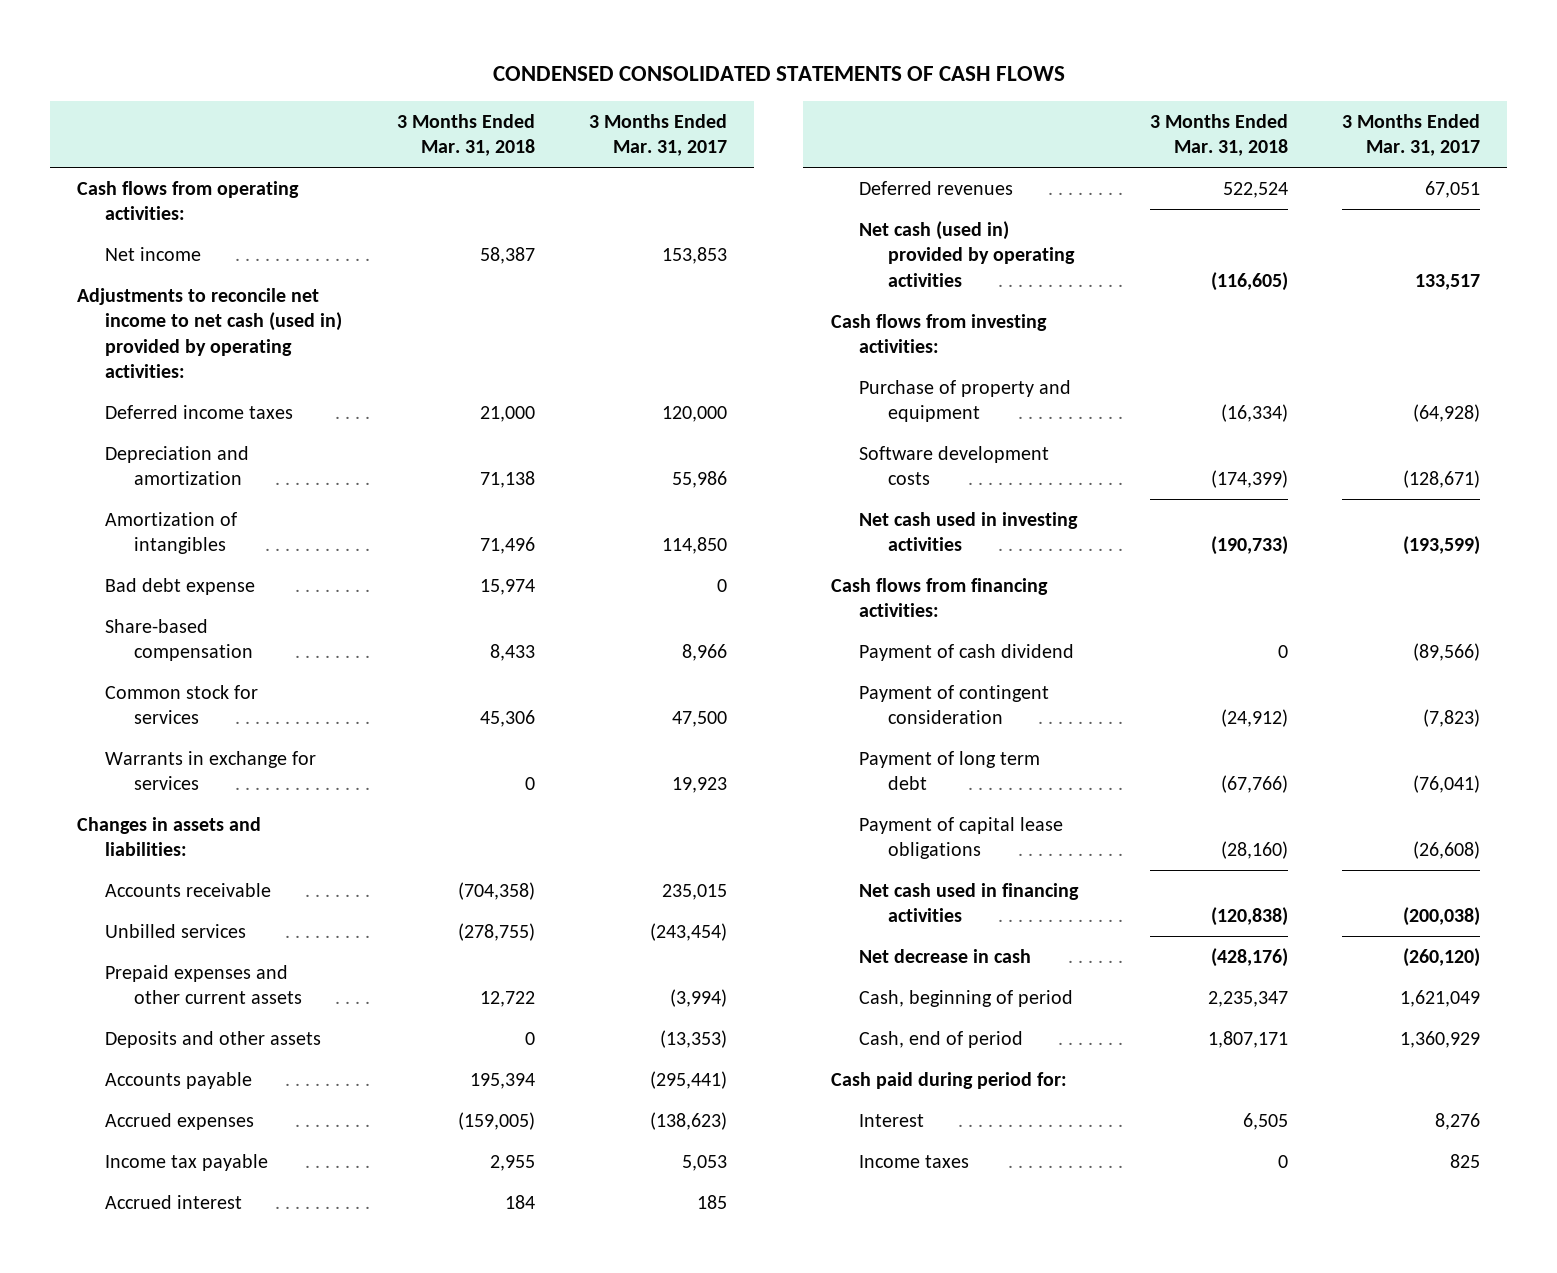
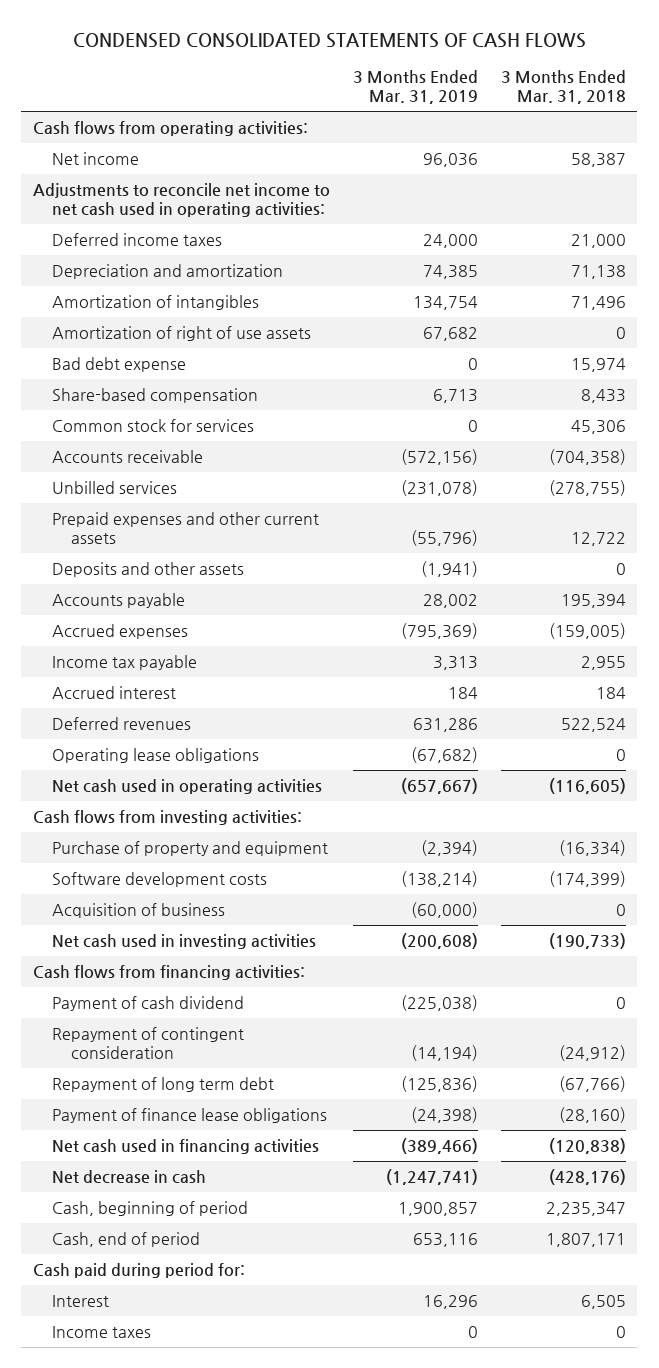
[588,113,727,157] 3 Months Ended Mar. 31, 2017 -> none
none -> [352,70,478,105] 3 Months Ended Mar. 31, 2019
[76,287,343,379] Adjustments to reconcile net income to net cash (used in) provided by operating activities: -> [32,182,330,217] Adjustments to reconcile net income to net cash used in operating activities:
none -> [52,325,312,341] Amortization of right of use assets
[105,750,317,791] Warrants in exchange for services -> none
[76,816,261,857] Changes in assets and liabilities: -> none
none -> [52,747,260,763] Operating lease obligations
[859,220,1075,287] Net cash (used in) provided by operating activities -> [52,778,323,794] Net cash used in operating activities
none -> [52,902,226,918] Acquisition of business
[859,684,1050,725] Payment of contingent consideration -> [52,1026,245,1059] Repayment of contingent consideration
[859,750,1041,791] Payment of long term debt -> [52,1076,275,1092] Repayment of long term debt
[859,816,1064,860] Payment of capital lease obligations -> [52,1107,328,1123] Payment of finance lease obligations

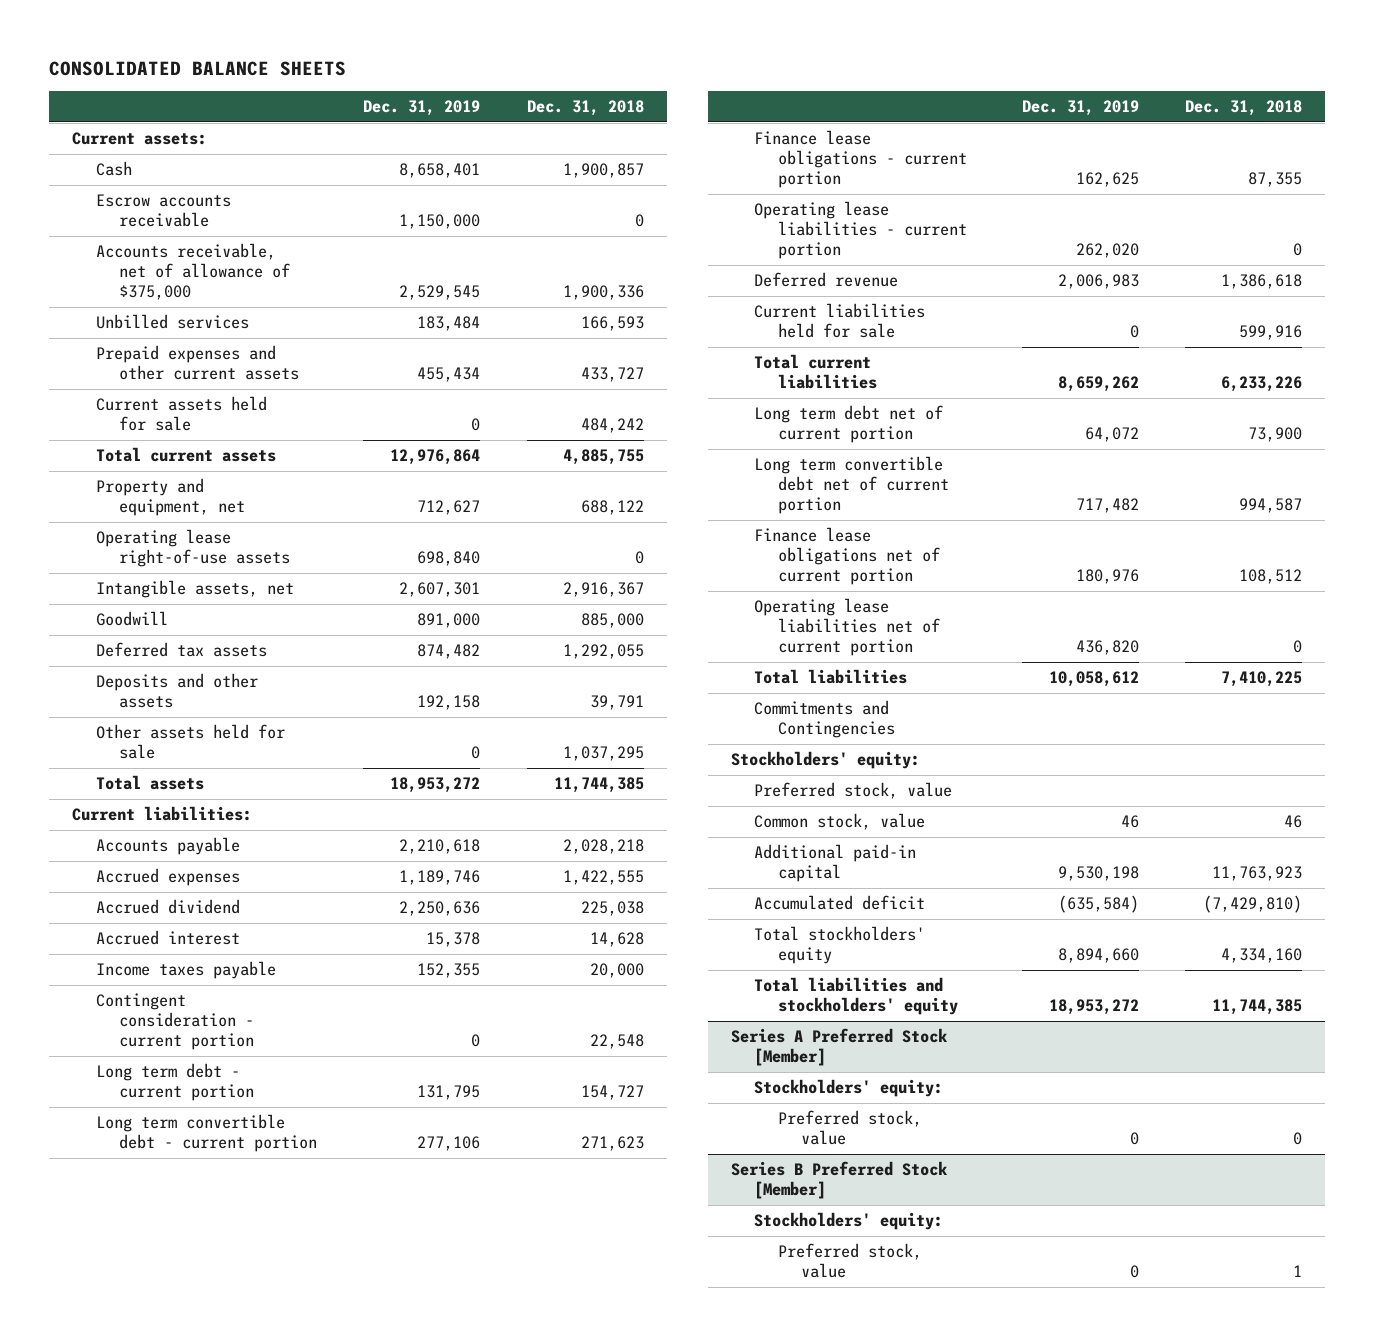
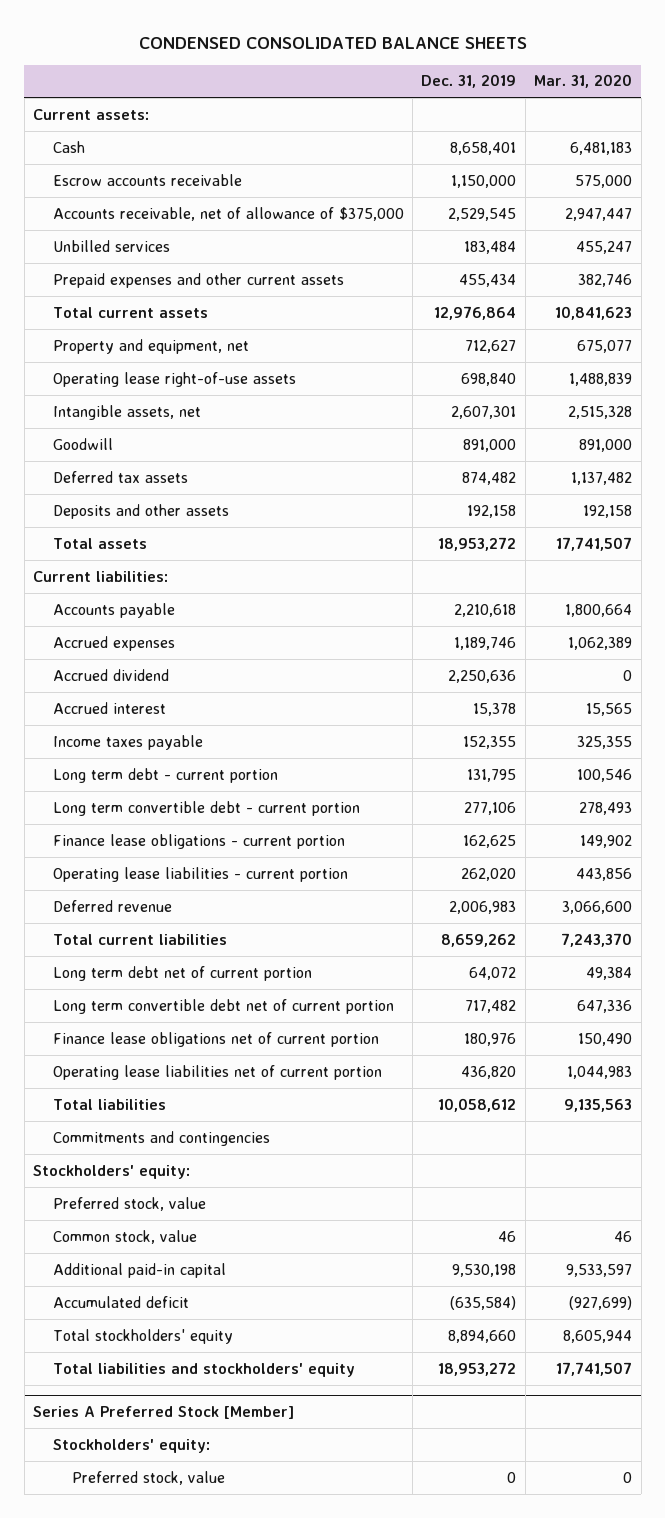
[49,60,347,76] CONSOLIDATED BALANCE SHEETS -> [138,36,527,49] CONDENSED CONSOLIDATED BALANCE SHEETS
[526,100,644,117] Dec. 31, 2018 -> none
none -> [534,74,633,89] Mar. 31, 2020
[95,396,267,432] Current assets held for sale -> none
[95,724,285,760] Other assets held for sale -> none
[95,993,255,1051] Contingent consideration - current portion -> none
[754,303,926,339] Current liabilities held for sale -> none
[754,700,895,739] Commitments and Contingencies -> [52,1130,270,1146] Commitments and contingencies
[730,1161,948,1200] Series B Preferred Stock [Member] -> none
[754,1212,944,1231] Stockholders' equity: -> none
[777,1243,922,1279] Preferred stock, value -> none

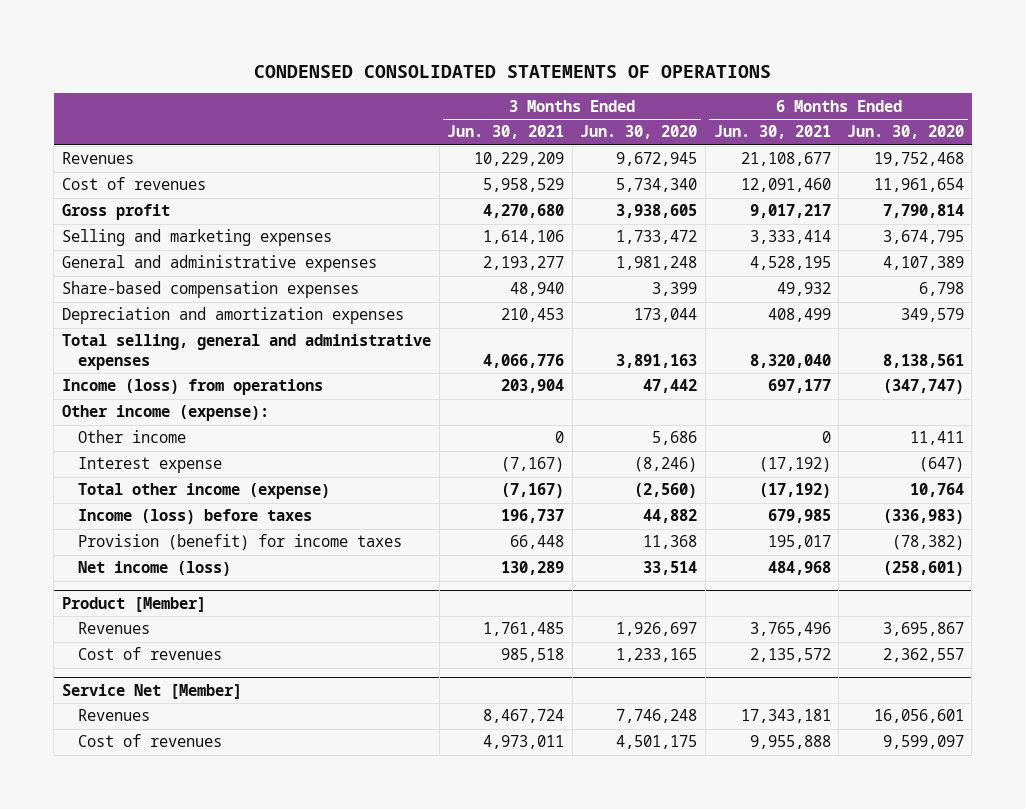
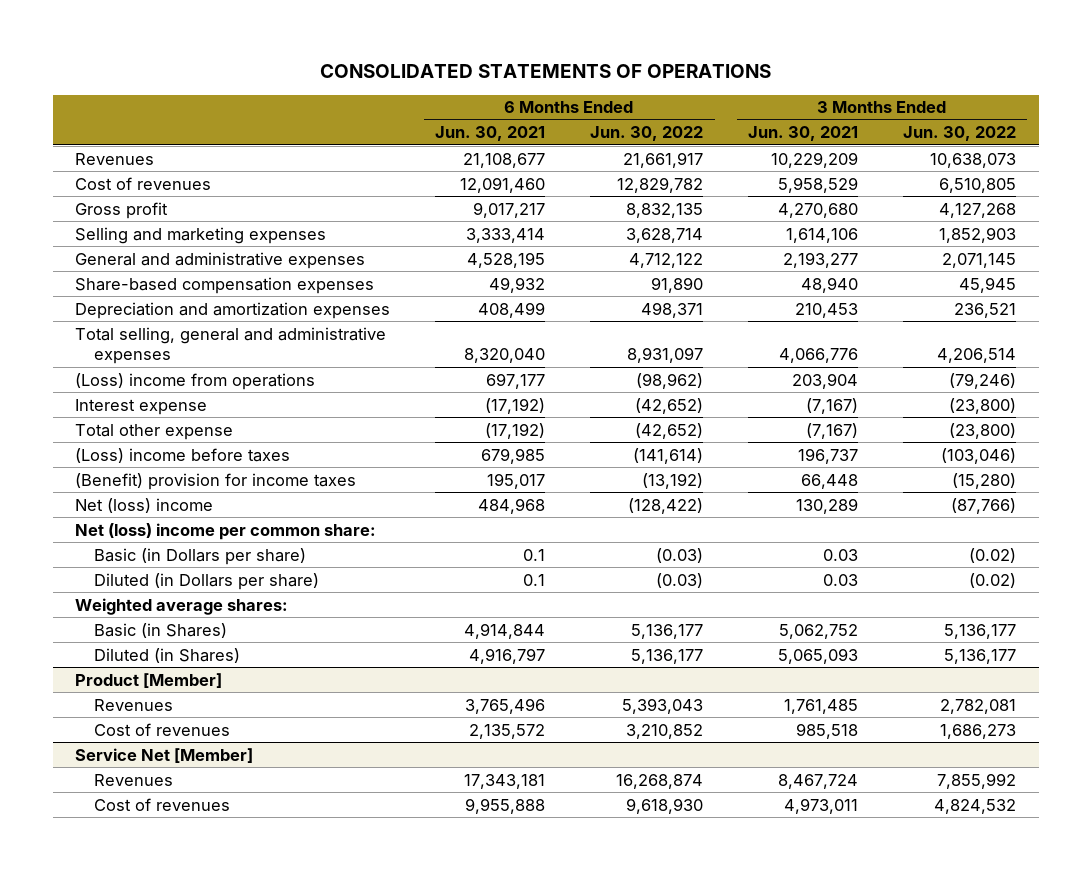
[253,64,771,78] CONDENSED CONSOLIDATED STATEMENTS OF OPERATIONS -> [319,64,771,79] CONSOLIDATED STATEMENTS OF OPERATIONS
[580,125,698,140] Jun. 30, 2020 -> none
[846,125,964,140] Jun. 30, 2020 -> none
none -> [590,126,704,142] Jun. 30, 2022
none -> [903,126,1017,142] Jun. 30, 2022
[61,405,269,422] Other income (expense): -> none
[77,430,186,444] Other income -> none
[61,379,323,396] Income (loss) from operations -> [75,372,316,390] (Loss) income from operations
[77,483,330,500] Total other income (expense) -> [75,423,234,440] Total other expense
[77,509,312,525] Income (loss) before taxes -> [75,447,291,463] (Loss) income before taxes
[77,534,402,551] Provision (benefit) for income taxes -> [75,472,357,490] (Benefit) provision for income taxes
[77,561,231,577] Net income (loss) -> [75,497,214,513] Net (loss) income
none -> [75,522,377,540] Net (loss) income per common share:
none -> [94,547,307,565] Basic (in Dollars per share)
none -> [94,572,320,590] Diluted (in Dollars per share)
none -> [75,597,289,615] Weighted average shares:
none -> [94,622,228,638] Basic (in Shares)
none -> [94,647,241,663] Diluted (in Shares)

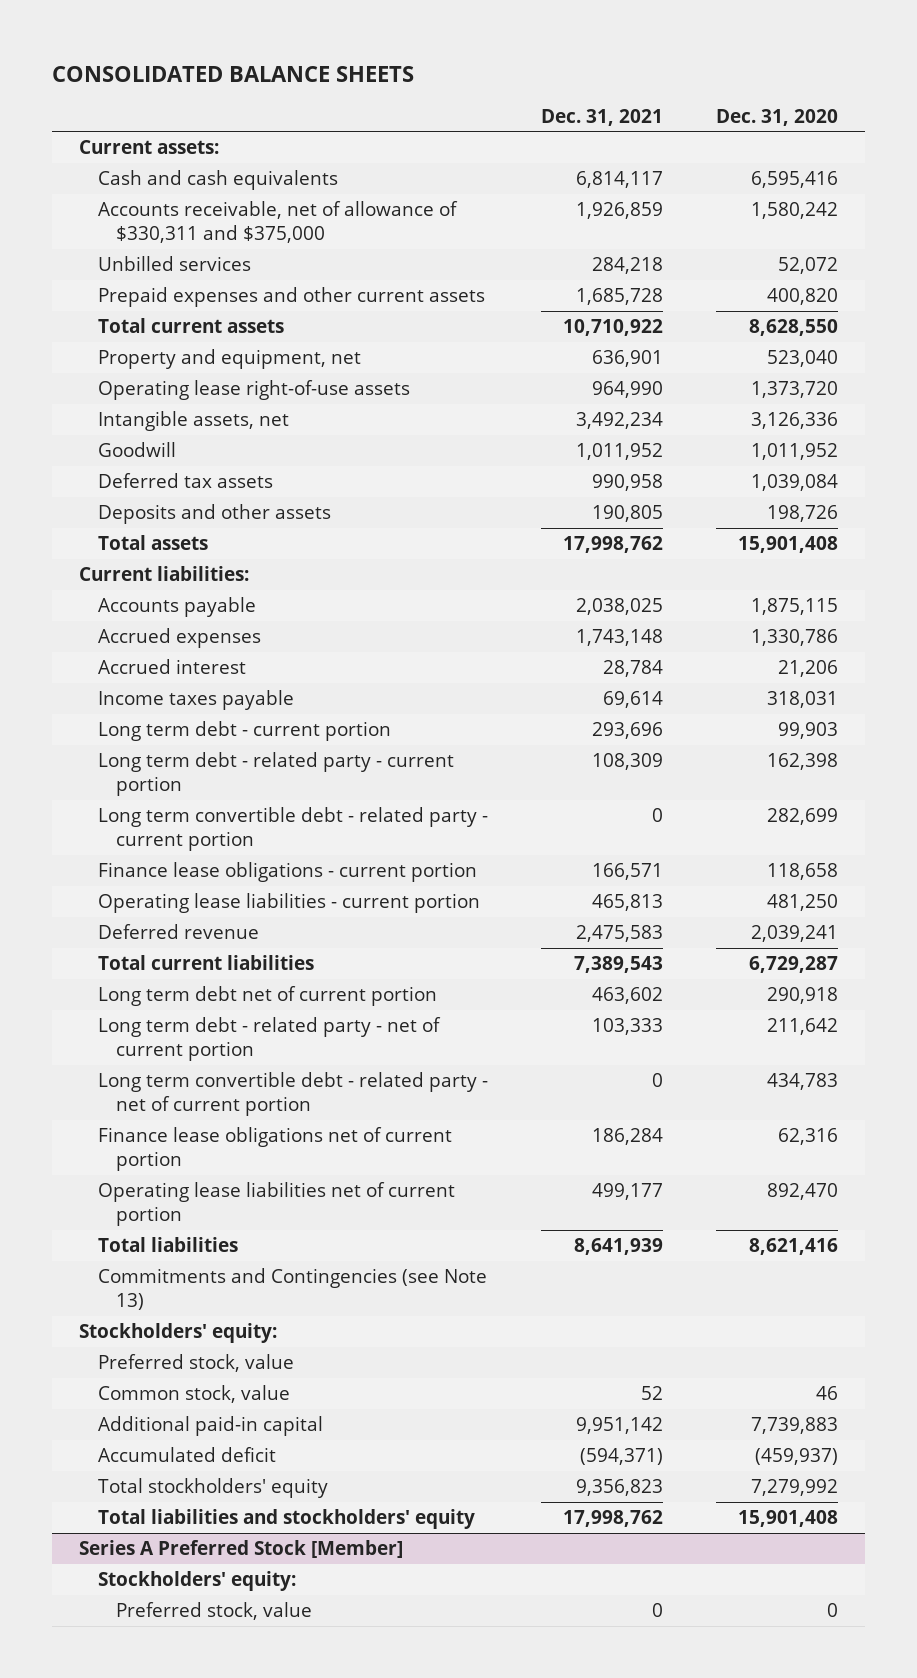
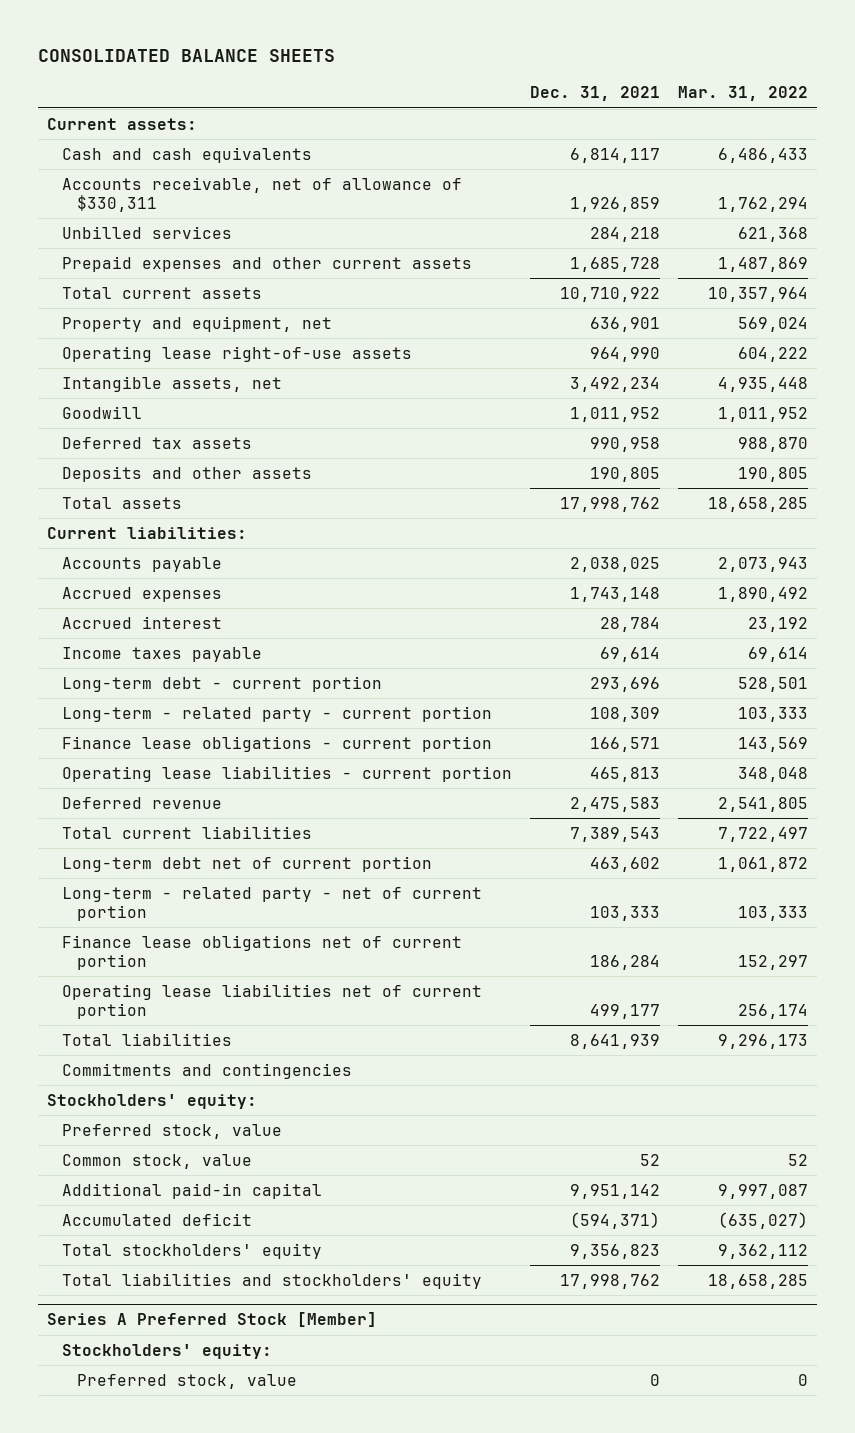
[716,108,839,126] Dec. 31, 2020 -> none
none -> [678,86,809,102] Mar. 31, 2022
[97,201,458,244] Accounts receivable, net of allowance of $330,311 and $375,000 -> [62,176,463,212] Accounts receivable, net of allowance of $330,311
[97,807,488,852] Long term convertible debt - related party - current portion -> none
[97,721,391,742] Long term debt - current portion -> [62,675,383,692] Long-term debt - current portion
[97,752,454,797] Long term debt - related party - current portion -> [62,705,493,722] Long-term - related party - current portion
[97,1072,488,1117] Long term convertible debt - related party - net of current portion -> none
[97,986,437,1007] Long term debt net of current portion -> [62,855,433,872] Long-term debt net of current portion
[97,1017,441,1062] Long term debt - related party - net of current portion -> [62,886,483,921] Long-term - related party - net of current portion
[97,1268,487,1311] Commitments and Contingencies (see Note 13) -> [62,1062,353,1079] Commitments and contingencies

